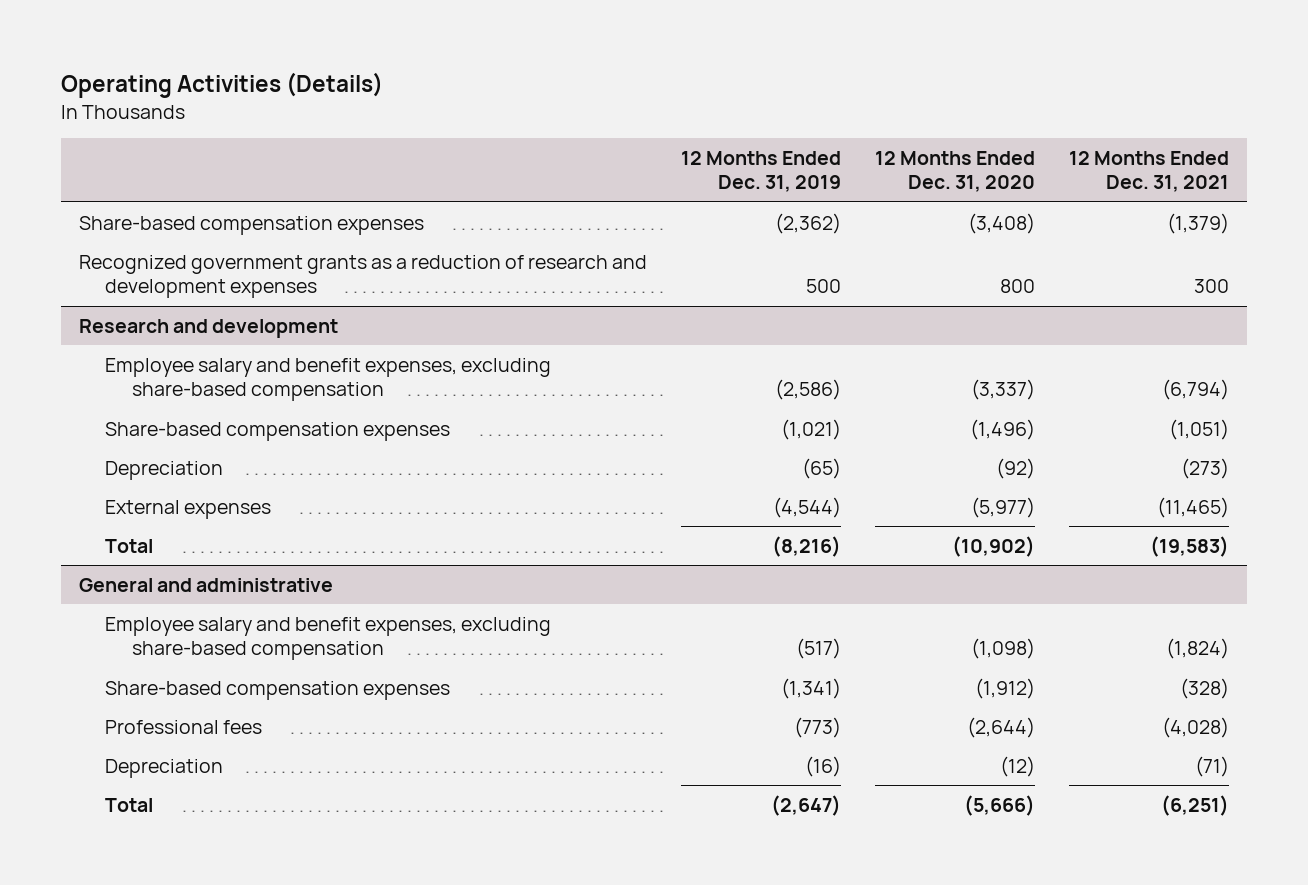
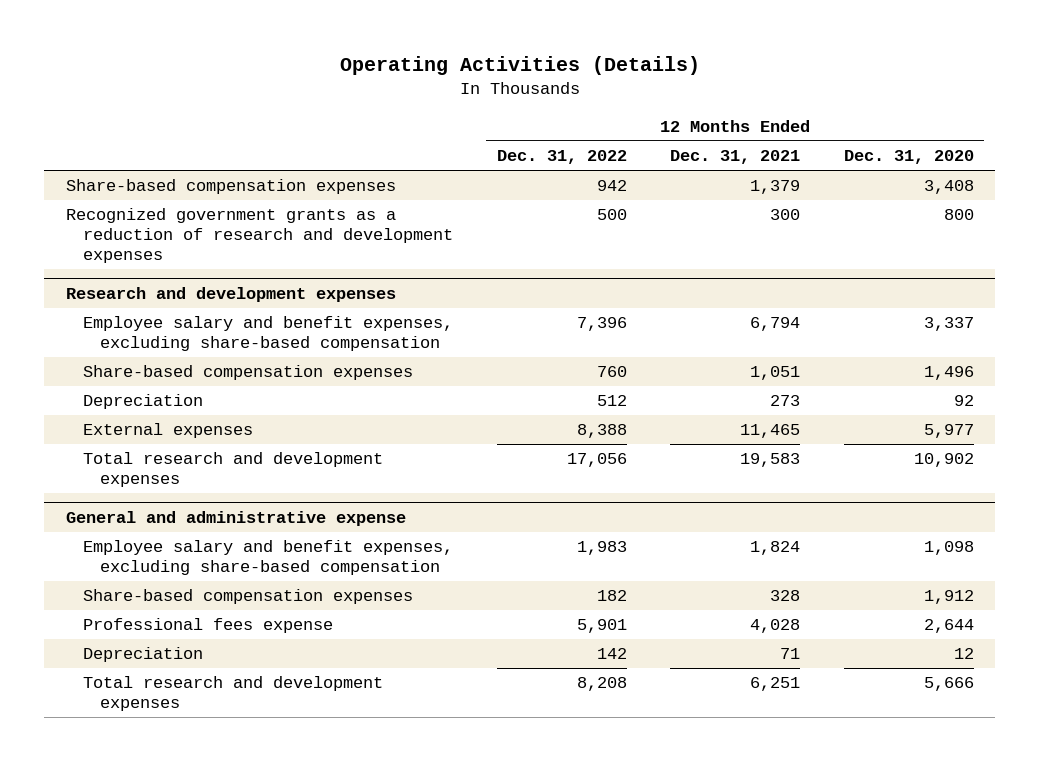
[680,151,841,193] 12 Months Ended Dec. 31, 2019 -> none
none -> [496,150,627,165] Dec. 31, 2022
[968,212,1036,234] (3,408) -> [923,180,974,195] 3,408
[1167,212,1230,234] (1,379) -> [750,180,801,195] 1,379
[78,318,338,338] Research and development -> [66,287,397,303] Research and development expenses
[971,379,1036,401] (3,337) -> [923,317,974,332] 3,337
[1162,379,1230,401] (6,794) -> [750,317,801,332] 6,794
[970,418,1036,440] (1,496) -> [923,366,974,381] 1,496
[1169,418,1230,440] (1,051) -> [750,366,801,381] 1,051
[996,457,1036,479] (92) -> [953,395,974,407] 92
[1181,457,1230,479] (273) -> [770,395,801,407] 273
[971,496,1036,518] (5,977) -> [923,424,974,439] 5,977
[1157,496,1230,518] (11,465) -> [740,424,801,439] 11,465
[105,538,154,553] Total -> [83,452,384,488] Total research and development expenses
[952,535,1036,557] (10,902) -> [913,453,974,468] 10,902
[1150,535,1230,557] (19,583) -> [740,453,801,468] 19,583
[78,577,333,592] General and administrative -> [66,511,407,527] General and administrative expense
[971,638,1036,660] (1,098) -> [923,541,974,556] 1,098
[1166,638,1230,660] (1,824) -> [750,541,801,556] 1,824
[975,677,1036,699] (1,912) -> [923,590,974,605] 1,912
[1180,677,1230,699] (328) -> [770,590,801,602] 328
[105,719,263,734] Professional fees -> [83,618,334,634] Professional fees expense
[967,716,1036,738] (2,644) -> [923,619,974,634] 2,644
[1162,716,1230,738] (4,028) -> [750,619,801,634] 4,028
[1000,755,1036,777] (12) -> [953,648,974,660] 12
[1195,755,1230,777] (71) -> [780,648,801,660] 71
[105,797,154,812] Total -> [83,676,384,712] Total research and development expenses
[964,794,1036,816] (5,666) -> [923,677,974,692] 5,666
[1161,794,1230,816] (6,251) -> [750,677,801,692] 6,251

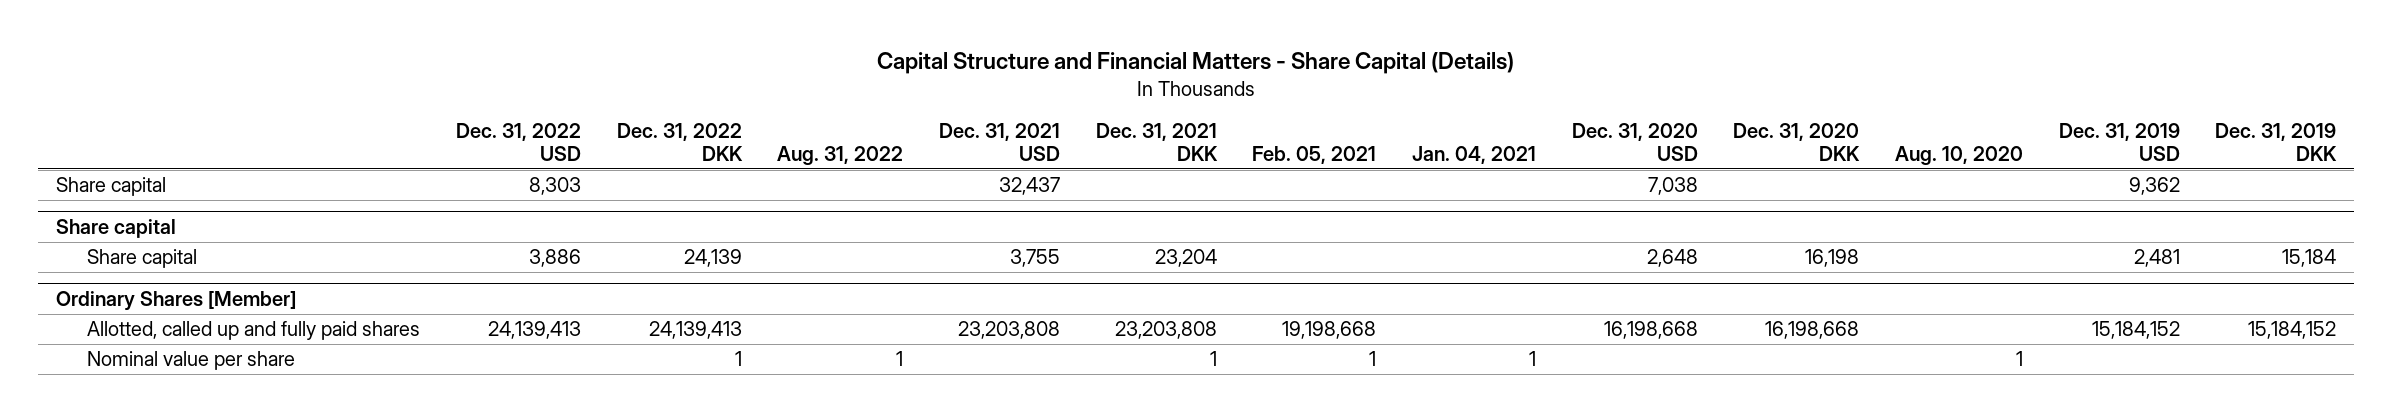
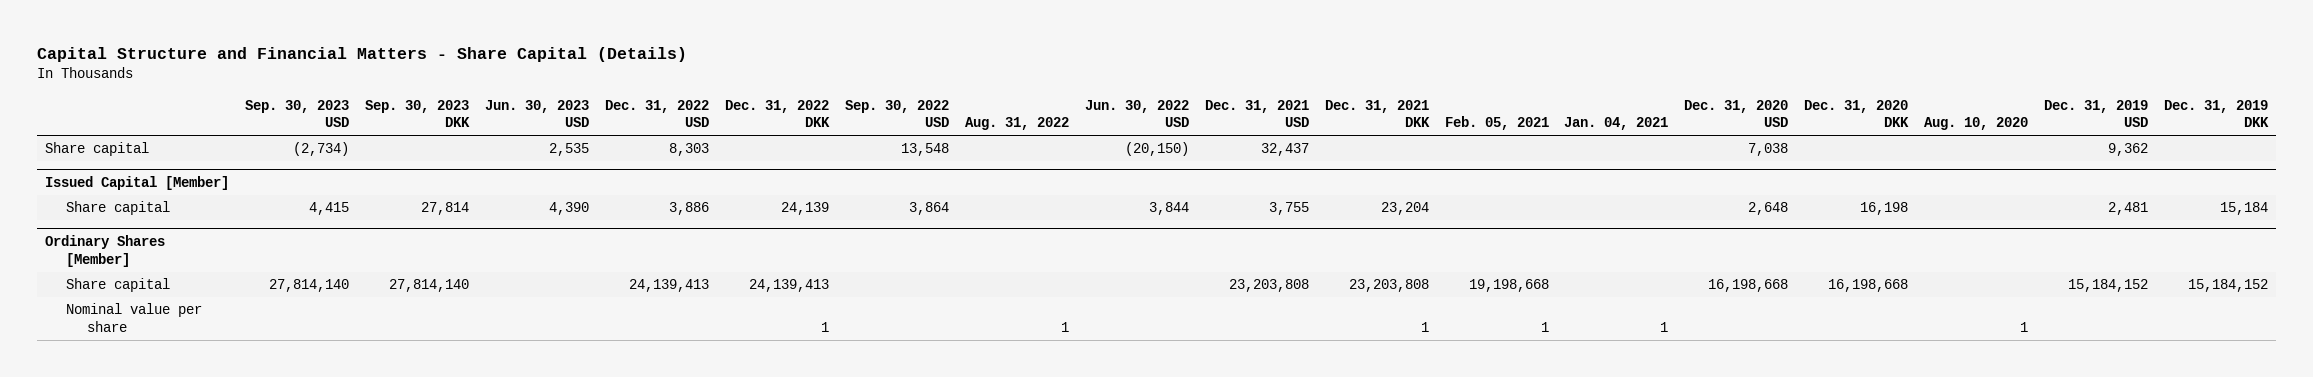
none -> [244,99,349,128] Sep. 30, 2023 USD
none -> [364,99,470,128] Sep. 30, 2023 DKK
none -> [484,99,589,128] Jun. 30, 2023 USD
none -> [844,99,949,128] Sep. 30, 2022 USD
none -> [1084,99,1189,128] Jun. 30, 2022 USD
[56,218,177,238] Share capital -> [44,176,229,191] Issued Capital [Member]
[87,321,421,341] Allotted, called up and fully paid shares -> [65,278,170,293] Share capital

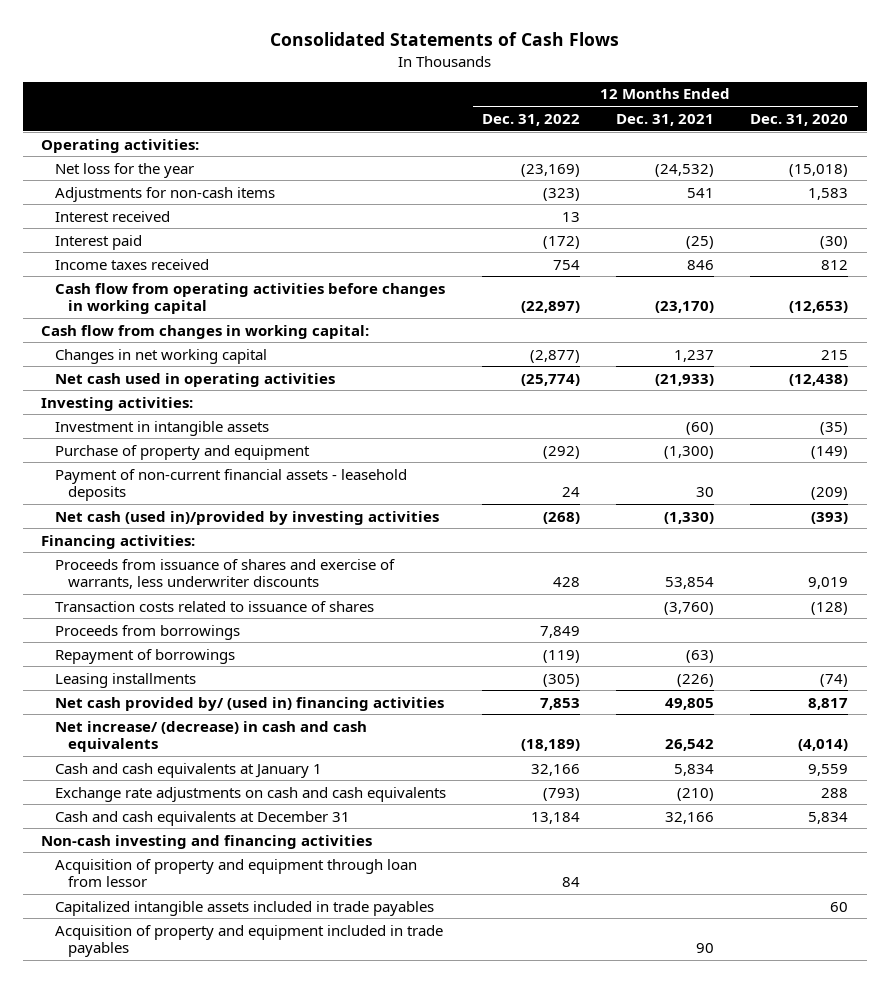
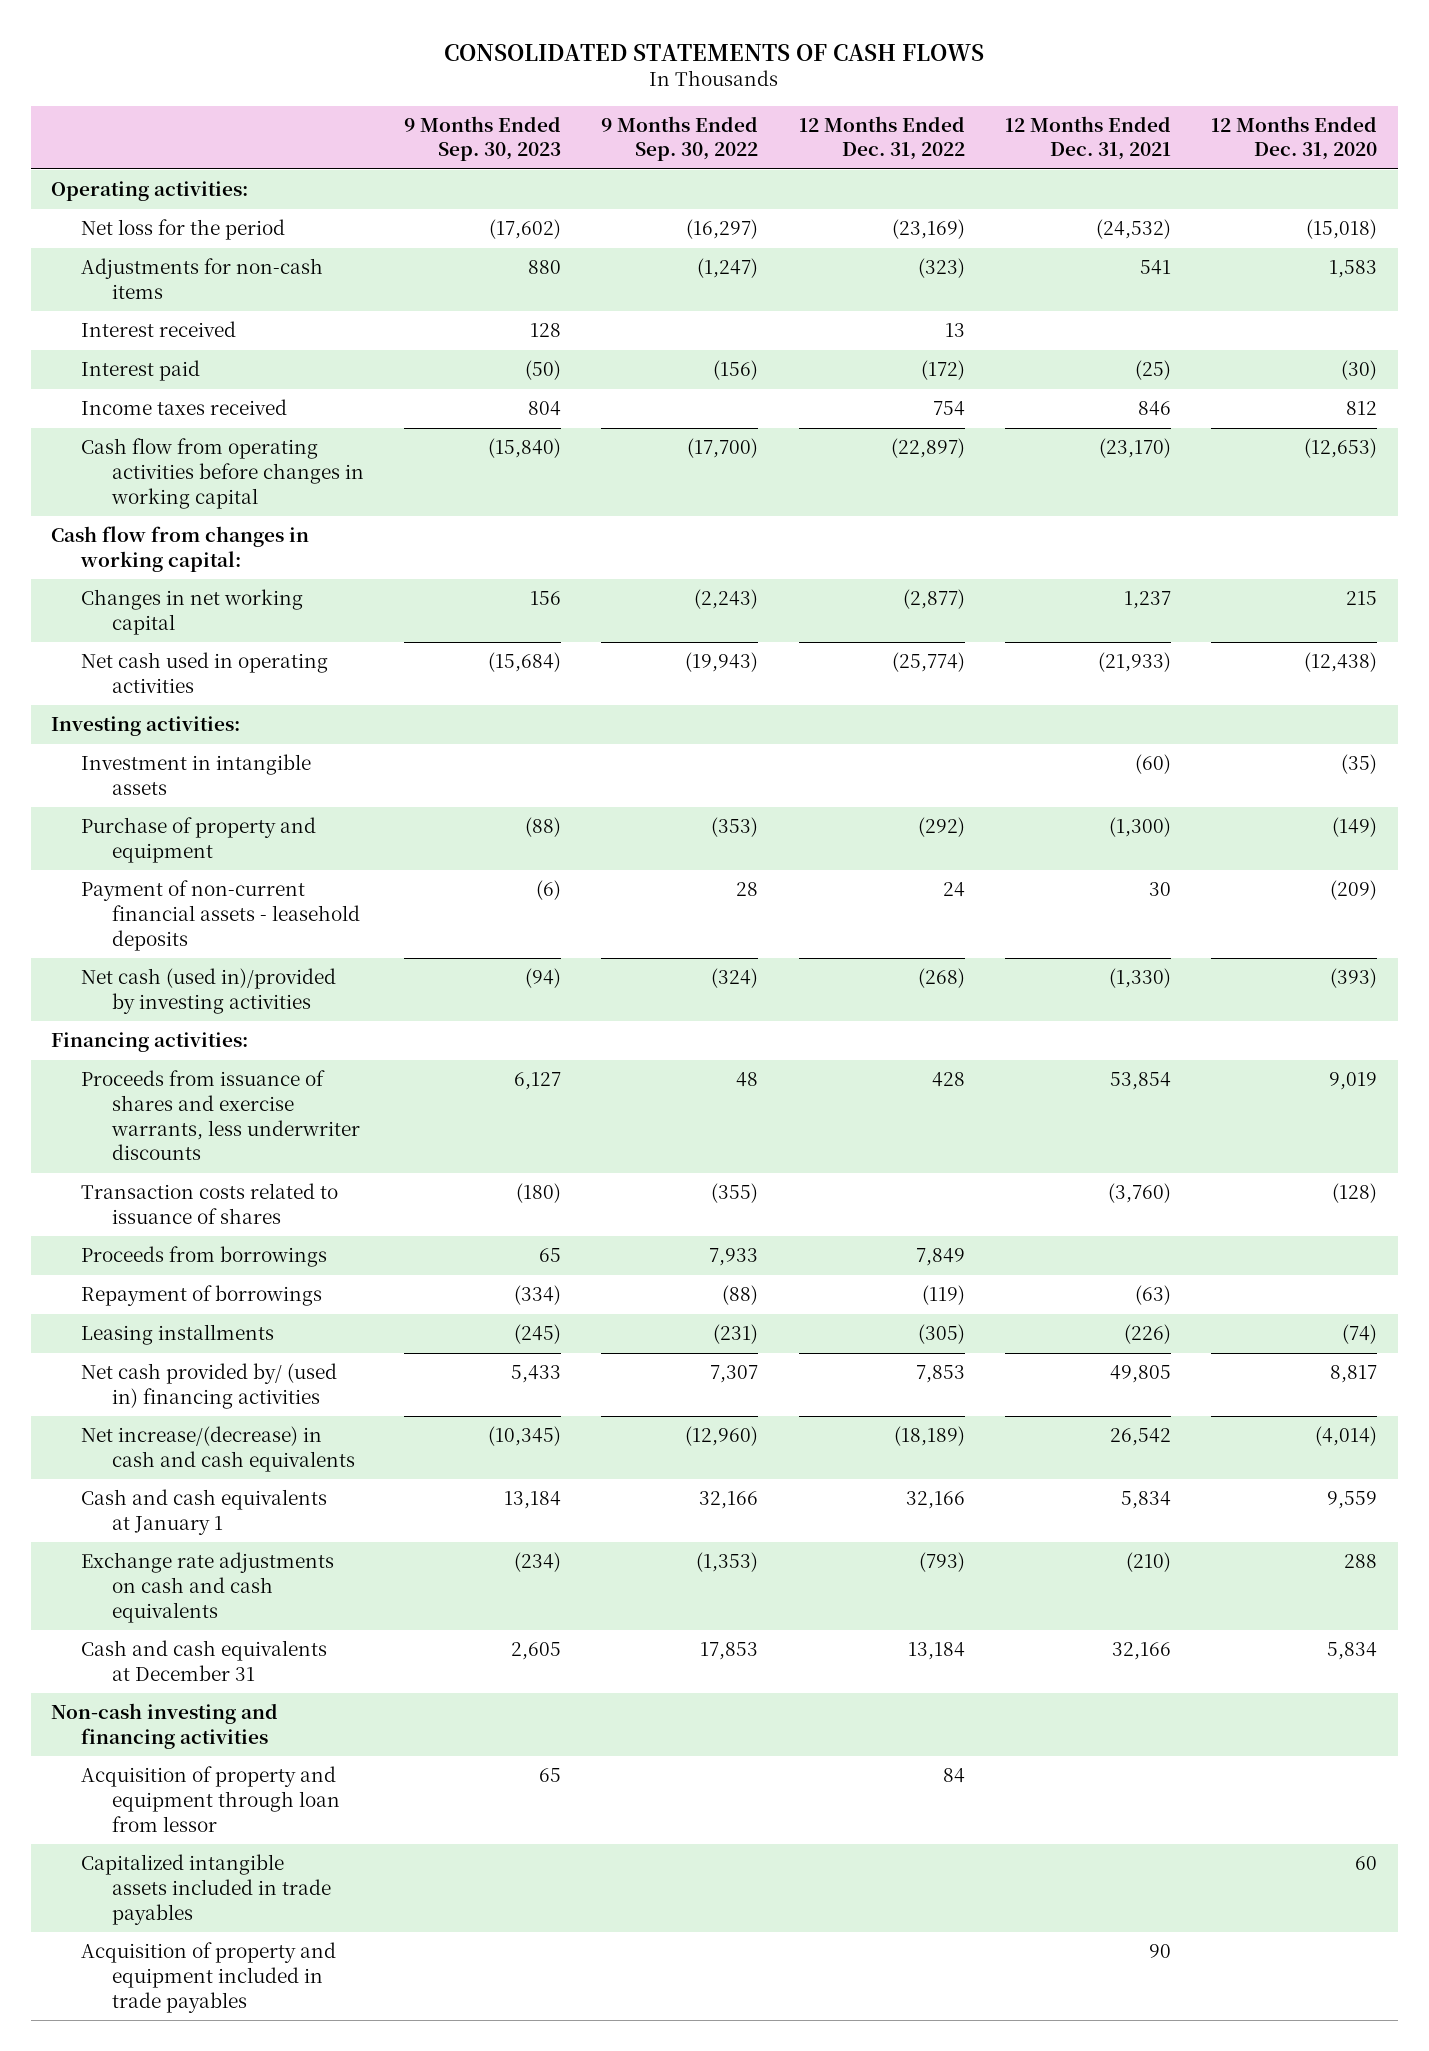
[269,32,619,47] Consolidated Statements of Cash Flows -> [444,43,985,61] CONSOLIDATED STATEMENTS OF CASH FLOWS
none -> [404,115,562,162] 9 Months Ended Sep. 30, 2023
none -> [601,115,759,162] 9 Months Ended Sep. 30, 2022
[54,162,194,178] Net loss for the year -> [81,219,286,241] Net loss for the period
[54,558,395,590] Proceeds from issuance of shares and exercise of warrants, less underwriter discounts -> [81,1070,360,1161] Proceeds from issuance of shares and exercise warrants, less underwriter discounts
[54,720,367,753] Net increase/ (decrease) in cash and cash equivalents -> [81,1426,355,1472] Net increase/(decrease) in cash and cash equivalents

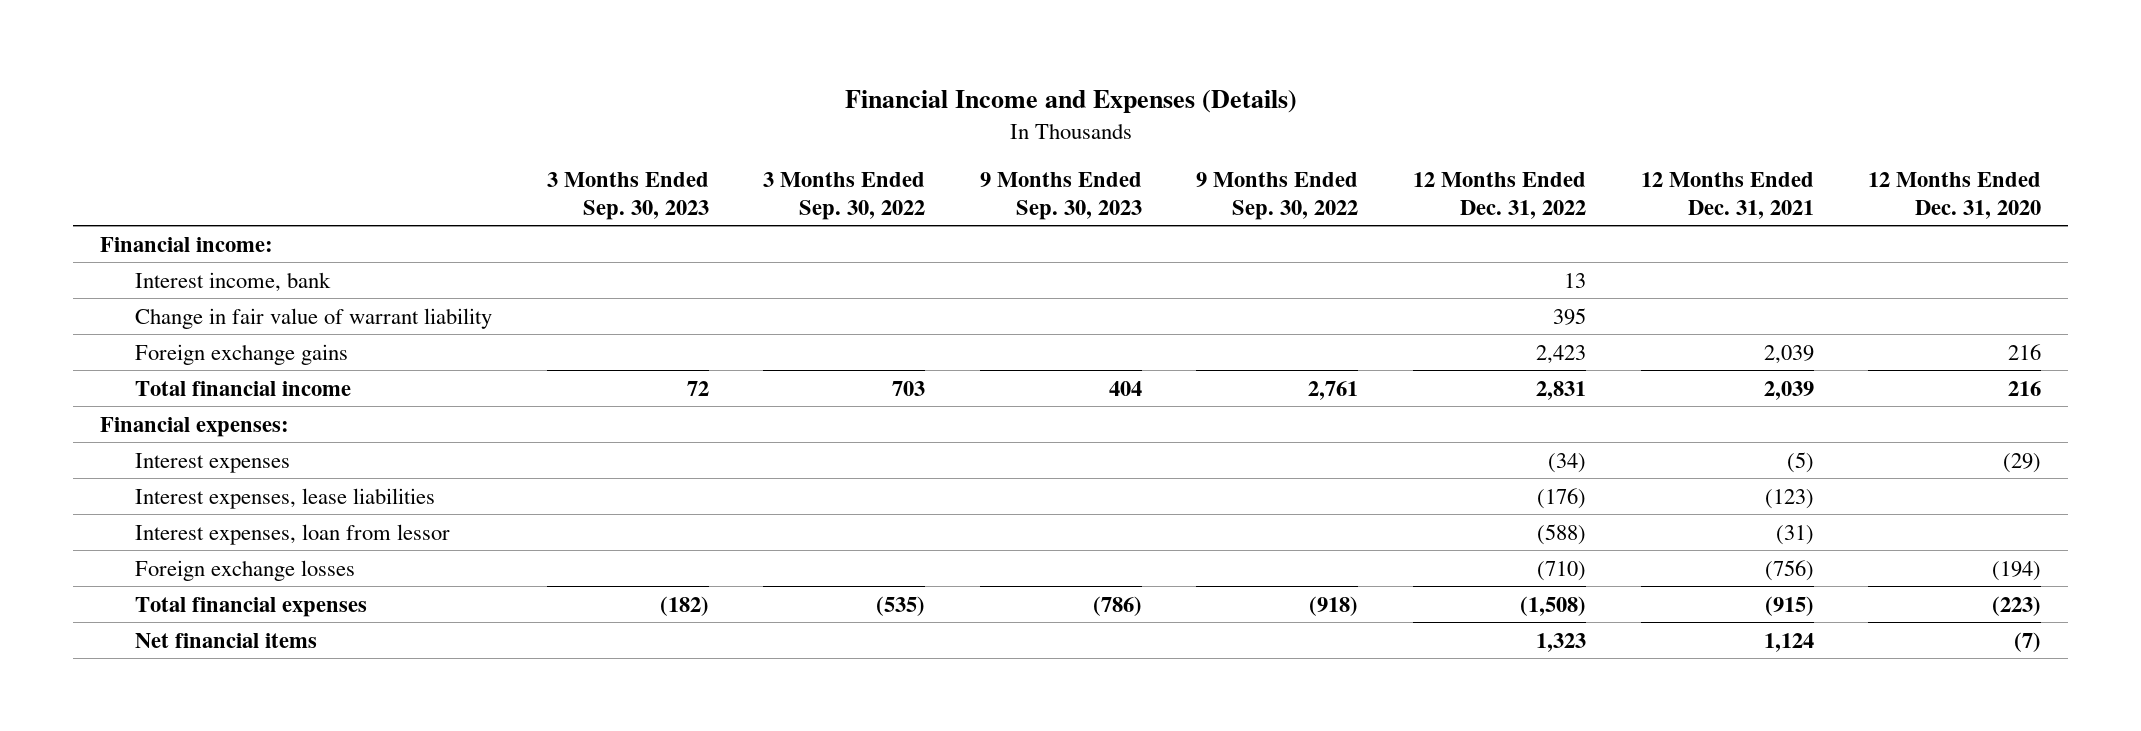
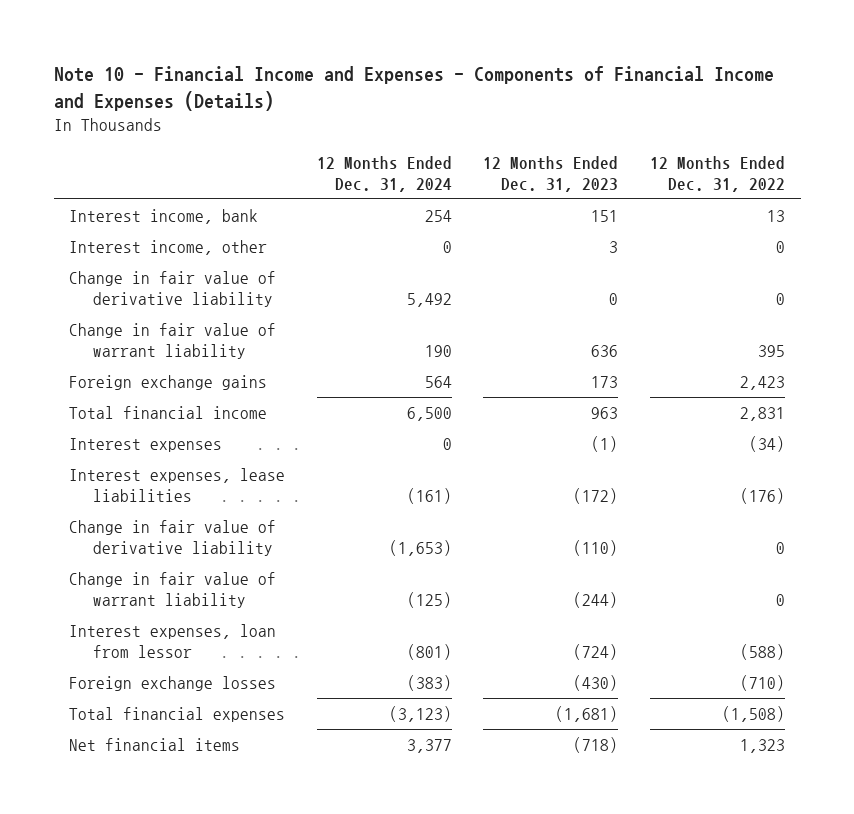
[844,90,1297,114] Financial Income and Expenses (Details) -> [53,66,774,111] Note 10 - Financial Income and Expenses - Components of Financial Income and Expenses (Details)
[546,172,709,220] 3 Months Ended Sep. 30, 2023 -> none
[763,172,926,220] 3 Months Ended Sep. 30, 2022 -> none
[979,172,1142,220] 9 Months Ended Sep. 30, 2023 -> none
[1196,172,1359,220] 9 Months Ended Sep. 30, 2022 -> none
[1640,172,1814,219] 12 Months Ended Dec. 31, 2021 -> none
[1868,172,2042,219] 12 Months Ended Dec. 31, 2020 -> none
none -> [316,156,452,192] 12 Months Ended Dec. 31, 2024
none -> [483,156,619,192] 12 Months Ended Dec. 31, 2023
[100,236,274,252] Financial income: -> none
none -> [69,239,268,255] Interest income, other
none -> [69,270,277,307] Change in fair value of derivative liability
[100,416,290,437] Financial expenses: -> none
none -> [69,519,277,556] Change in fair value of derivative liability
none -> [69,571,277,608] Change in fair value of warrant liability

